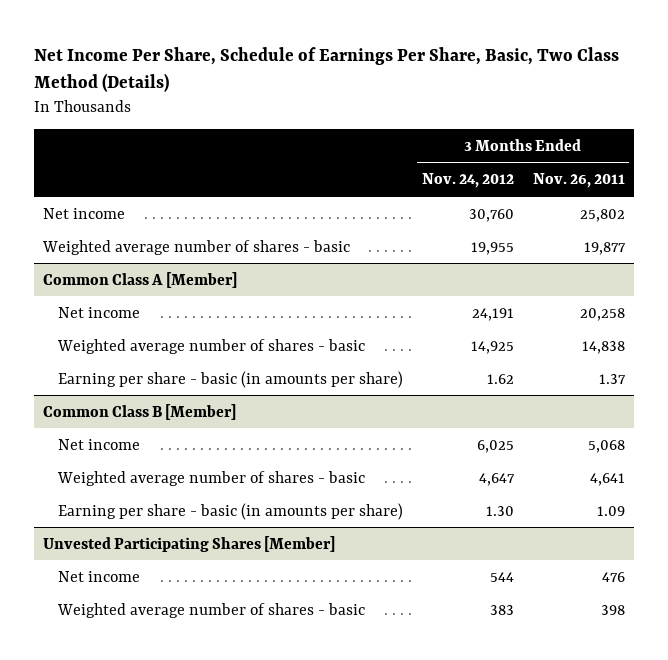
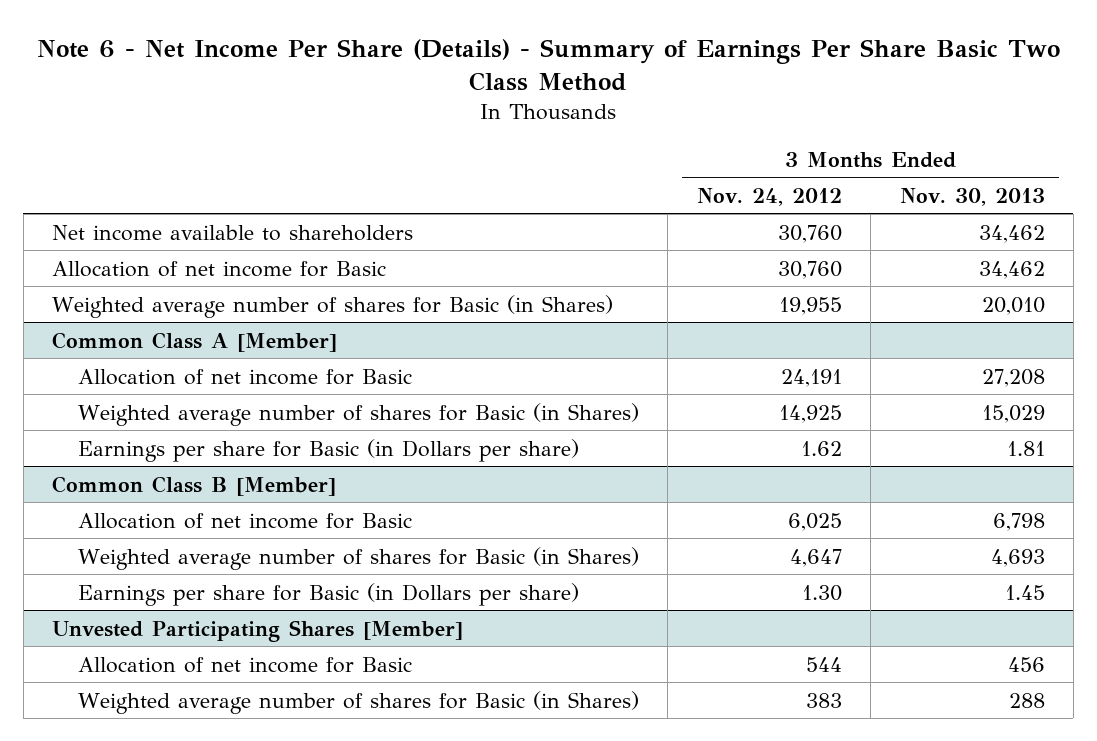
[33,46,619,93] Net Income Per Share, Schedule of Earnings Per Share, Basic, Two Class Method (Details) -> [37,38,1061,92] Note 6 - Net Income Per Share (Details) - Summary of Earnings Per Share Basic Two Class Method
[532,173,625,189] Nov. 26, 2011 -> none
none -> [899,187,1045,206] Nov. 30, 2013
[43,207,126,219] Net income -> [51,224,413,241] Net income available to shareholders
none -> [51,260,386,277] Allocation of net income for Basic
[42,239,351,255] Weighted average number of shares - basic -> [51,294,613,318] Weighted average number of shares for Basic (in Shares)
[57,306,140,318] Net income -> [77,368,412,385] Allocation of net income for Basic
[56,338,365,354] Weighted average number of shares - basic -> [77,402,639,426] Weighted average number of shares for Basic (in Shares)
[57,370,403,388] Earning per share - basic (in amounts per share) -> [77,438,579,462] Earnings per share for Basic (in Dollars per share)
[57,438,140,450] Net income -> [77,512,412,529] Allocation of net income for Basic
[56,470,365,486] Weighted average number of shares - basic -> [77,546,639,570] Weighted average number of shares for Basic (in Shares)
[57,502,403,520] Earning per share - basic (in amounts per share) -> [77,582,579,606] Earnings per share for Basic (in Dollars per share)
[57,570,140,582] Net income -> [77,656,412,673] Allocation of net income for Basic
[56,602,365,618] Weighted average number of shares - basic -> [77,690,639,714] Weighted average number of shares for Basic (in Shares)

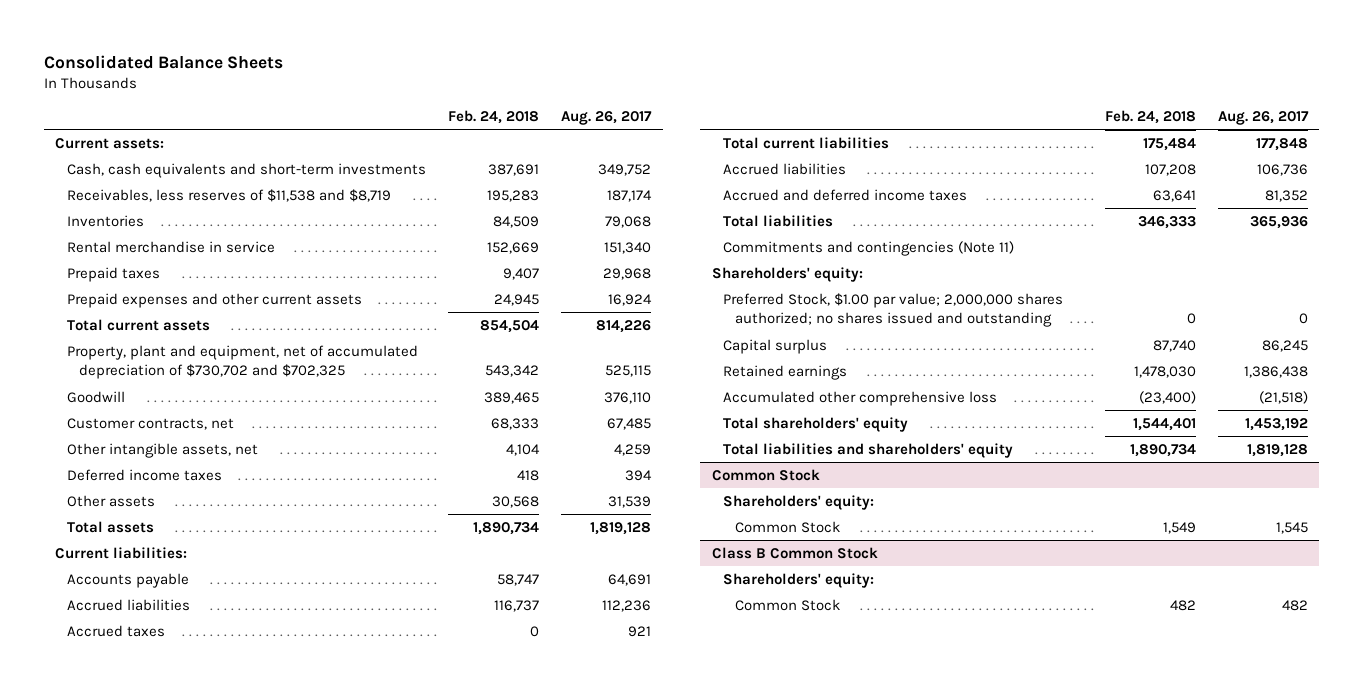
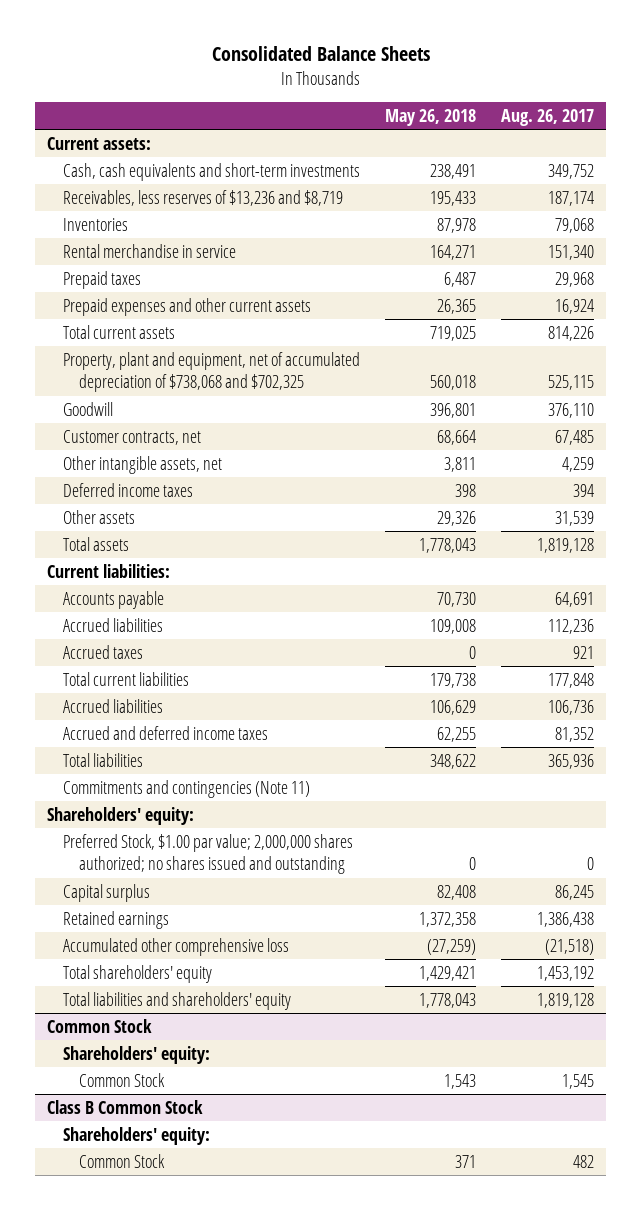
[448,110,540,125] Feb. 24, 2018 -> none
none -> [385,108,477,126] May 26, 2018
[67,188,392,202] Receivables, less reserves of $11,538 and $8,719 -> [63,189,344,206] Receivables, less reserves of $13,236 and $8,719
[67,344,419,380] Property, plant and equipment, net of accumulated depreciation of $730,702 and $702,325 -> [63,351,361,393] Property, plant and equipment, net of accumulated depreciation of $738,068 and $702,325

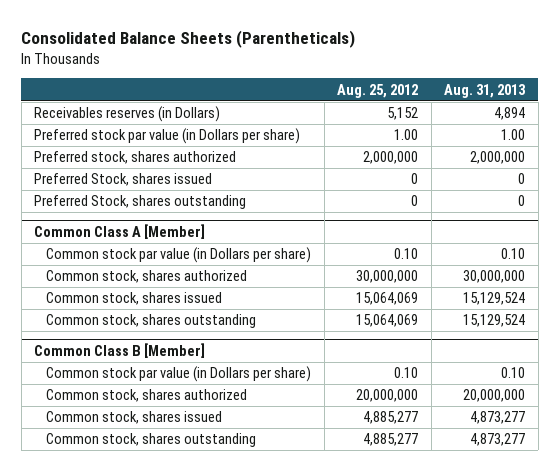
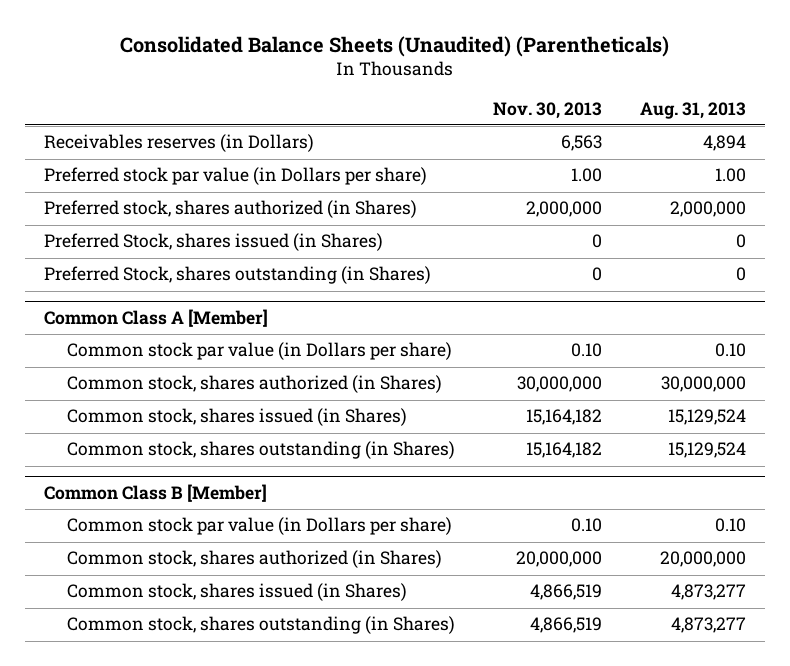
[21,29,356,48] Consolidated Balance Sheets (Parentheticals) -> [119,35,669,57] Consolidated Balance Sheets (Unaudited) (Parentheticals)
[337,83,419,98] Aug. 25, 2012 -> none
none -> [493,101,603,119] Nov. 30, 2013
[34,151,237,165] Preferred stock, shares authorized -> [43,200,417,219] Preferred stock, shares authorized (in Shares)
[34,173,213,187] Preferred Stock, shares issued -> [43,233,383,252] Preferred Stock, shares issued (in Shares)
[34,195,247,210] Preferred Stock, shares outstanding -> [43,266,431,285] Preferred Stock, shares outstanding (in Shares)
[46,270,248,284] Common stock, shares authorized -> [67,375,443,394] Common stock, shares authorized (in Shares)
[46,292,223,306] Common stock, shares issued -> [67,408,408,427] Common stock, shares issued (in Shares)
[46,314,257,329] Common stock, shares outstanding -> [67,441,456,460] Common stock, shares outstanding (in Shares)
[46,389,248,403] Common stock, shares authorized -> [67,550,443,569] Common stock, shares authorized (in Shares)
[46,411,223,425] Common stock, shares issued -> [67,583,408,602] Common stock, shares issued (in Shares)
[46,433,257,448] Common stock, shares outstanding -> [67,616,456,635] Common stock, shares outstanding (in Shares)

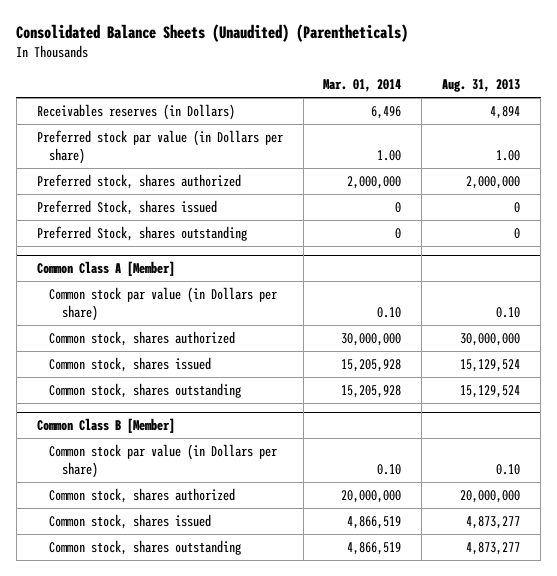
[493,101,603,119] Nov. 30, 2013 -> none
none -> [323,79,402,93] Mar. 01, 2014
[43,200,417,219] Preferred stock, shares authorized (in Shares) -> [36,173,241,189] Preferred stock, shares authorized
[43,233,383,252] Preferred Stock, shares issued (in Shares) -> [36,199,217,215] Preferred Stock, shares issued
[43,266,431,285] Preferred Stock, shares outstanding (in Shares) -> [36,225,247,241] Preferred Stock, shares outstanding
[67,375,443,394] Common stock, shares authorized (in Shares) -> [49,330,236,346] Common stock, shares authorized
[67,408,408,427] Common stock, shares issued (in Shares) -> [49,356,212,372] Common stock, shares issued
[67,441,456,460] Common stock, shares outstanding (in Shares) -> [49,382,242,398] Common stock, shares outstanding
[67,550,443,569] Common stock, shares authorized (in Shares) -> [49,487,236,503] Common stock, shares authorized
[67,583,408,602] Common stock, shares issued (in Shares) -> [49,513,212,529] Common stock, shares issued
[67,616,456,635] Common stock, shares outstanding (in Shares) -> [49,539,242,555] Common stock, shares outstanding

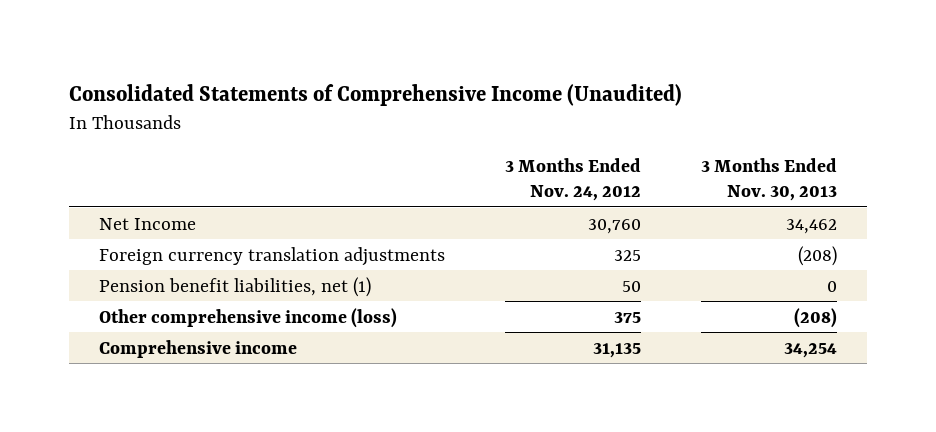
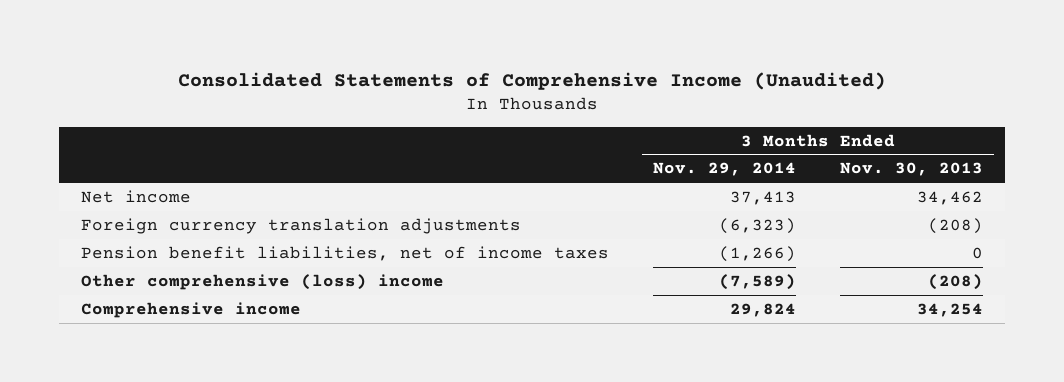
[505,157,642,201] 3 Months Ended Nov. 24, 2012 -> none
none -> [653,162,797,177] Nov. 29, 2014
[99,217,197,230] Net Income -> [80,189,191,203] Net income
[99,276,372,297] Pension benefit liabilities, net (1) -> [80,245,609,261] Pension benefit liabilities, net of income taxes
[99,307,398,328] Other comprehensive income (loss) -> [80,273,444,290] Other comprehensive (loss) income

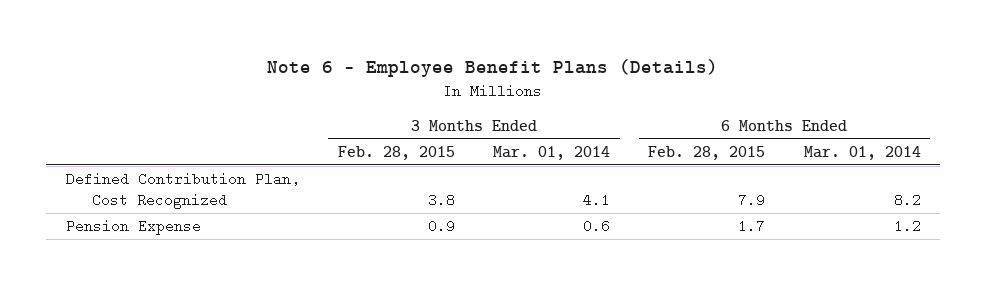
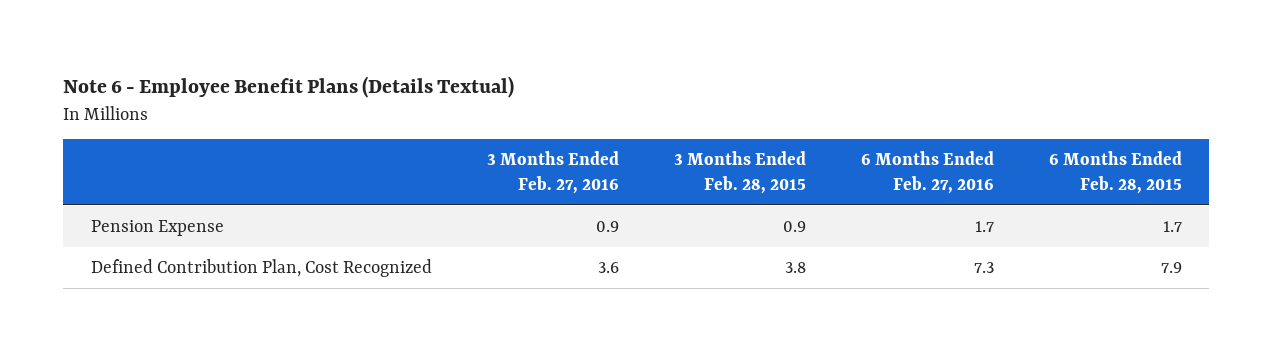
[267,58,719,77] Note 6 - Employee Benefit Plans (Details) -> [63,76,515,99] Note 6 - Employee Benefit Plans (Details Textual)
[493,145,611,160] Mar. 01, 2014 -> none
[803,145,921,160] Mar. 01, 2014 -> none
none -> [486,151,619,195] 3 Months Ended Feb. 27, 2016
none -> [860,151,994,195] 6 Months Ended Feb. 27, 2016
[65,172,300,209] Defined Contribution Plan, Cost Recognized -> [90,258,432,277] Defined Contribution Plan, Cost Recognized

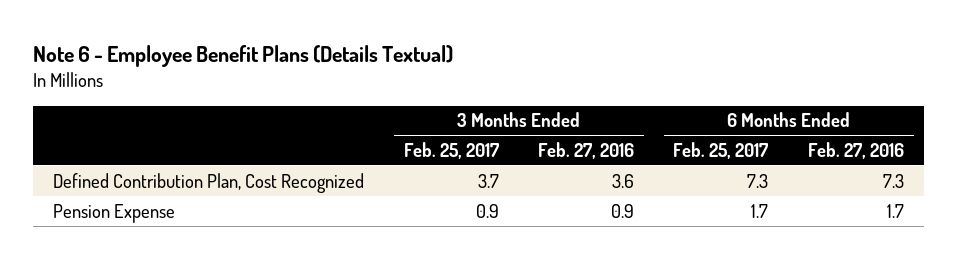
[673,151,806,195] 3 Months Ended Feb. 28, 2015 -> none
[1048,151,1182,195] 6 Months Ended Feb. 28, 2015 -> none
none -> [403,141,499,159] Feb. 25, 2017
none -> [673,141,769,159] Feb. 25, 2017
[90,219,224,236] Pension Expense -> [53,203,176,223] Pension Expense

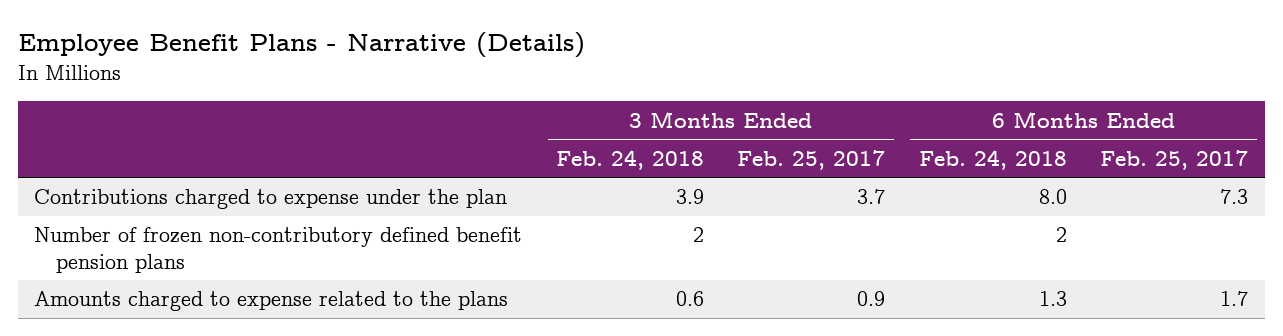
[33,45,454,68] Note 6 - Employee Benefit Plans (Details Textual) -> [17,31,585,58] Employee Benefit Plans - Narrative (Details)
[537,141,634,159] Feb. 27, 2016 -> none
[807,141,904,159] Feb. 27, 2016 -> none
none -> [555,149,704,170] Feb. 24, 2018
none -> [918,149,1067,170] Feb. 24, 2018
[53,172,365,193] Defined Contribution Plan, Cost Recognized -> [34,189,508,210] Contributions charged to expense under the plan
none -> [34,227,523,273] Number of frozen non-contributory defined benefit pension plans
[53,203,176,223] Pension Expense -> [34,291,509,312] Amounts charged to expense related to the plans

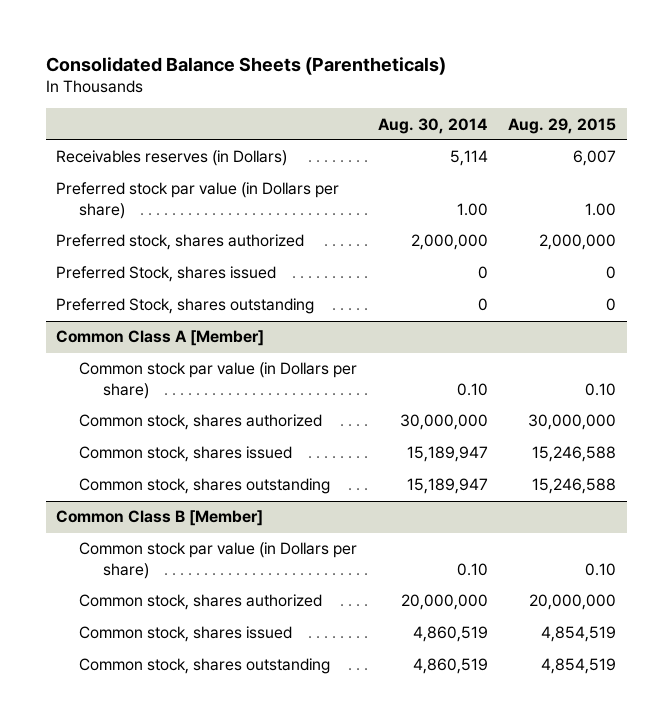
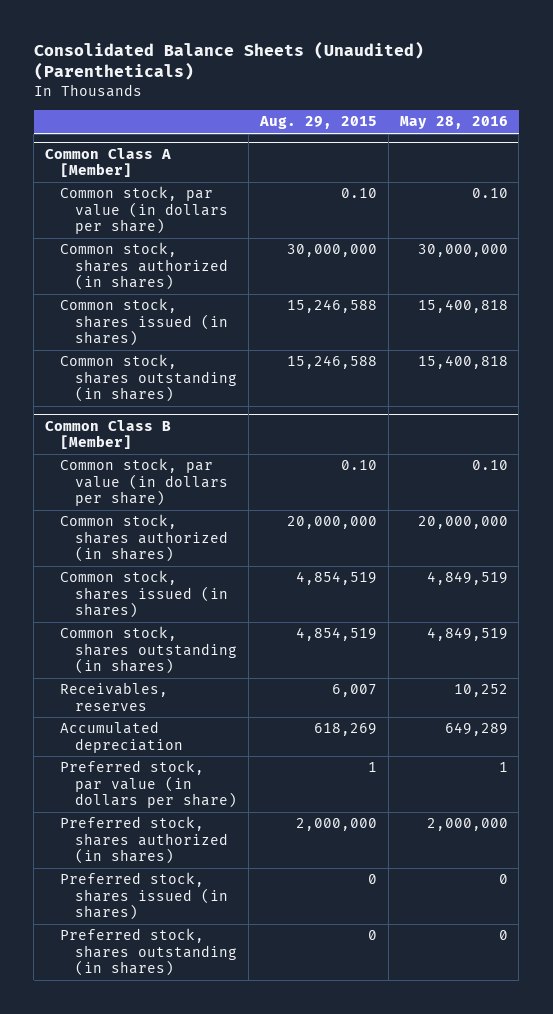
[45,56,446,75] Consolidated Balance Sheets (Parentheticals) -> [33,40,424,81] Consolidated Balance Sheets (Unaudited) (Parentheticals)
[377,117,488,134] Aug. 30, 2014 -> none
none -> [399,116,508,130] May 28, 2016
[55,150,287,167] Receivables reserves (in Dollars) -> none
[55,182,339,219] Preferred stock par value (in Dollars per share) -> none
[55,234,304,251] Preferred stock, shares authorized -> none
[55,266,276,283] Preferred Stock, shares issued -> none
[55,298,314,315] Preferred Stock, shares outstanding -> none
[79,362,358,399] Common stock par value (in Dollars per share) -> [60,186,229,235] Common stock, par value (in dollars per share)
[79,414,323,431] Common stock, shares authorized -> [60,242,229,291] Common stock, shares authorized (in shares)
[79,446,293,463] Common stock, shares issued -> [60,298,229,347] Common stock, shares issued (in shares)
[79,478,331,495] Common stock, shares outstanding -> [60,354,238,403] Common stock, shares outstanding (in shares)
[79,542,358,579] Common stock par value (in Dollars per share) -> [60,458,229,507] Common stock, par value (in dollars per share)
[79,594,323,611] Common stock, shares authorized -> [60,514,229,563] Common stock, shares authorized (in shares)
[79,626,293,643] Common stock, shares issued -> [60,570,229,619] Common stock, shares issued (in shares)
[79,658,331,675] Common stock, shares outstanding -> [60,626,238,675] Common stock, shares outstanding (in shares)
none -> [60,682,169,711] Receivables, reserves
none -> [60,721,184,753] Accumulated depreciation
none -> [60,760,238,809] Preferred stock, par value (in dollars per share)
none -> [60,816,229,865] Preferred stock, shares authorized (in shares)
none -> [60,872,229,921] Preferred stock, shares issued (in shares)
none -> [60,928,238,977] Preferred stock, shares outstanding (in shares)

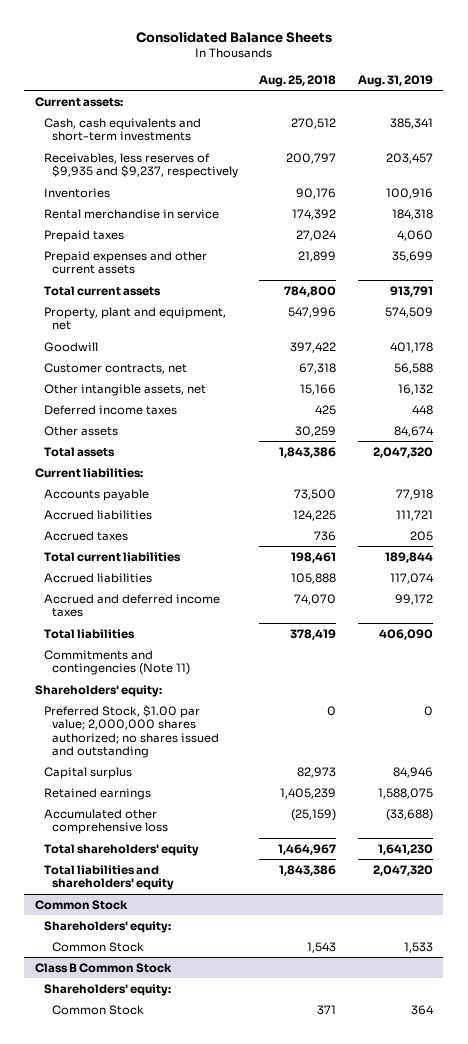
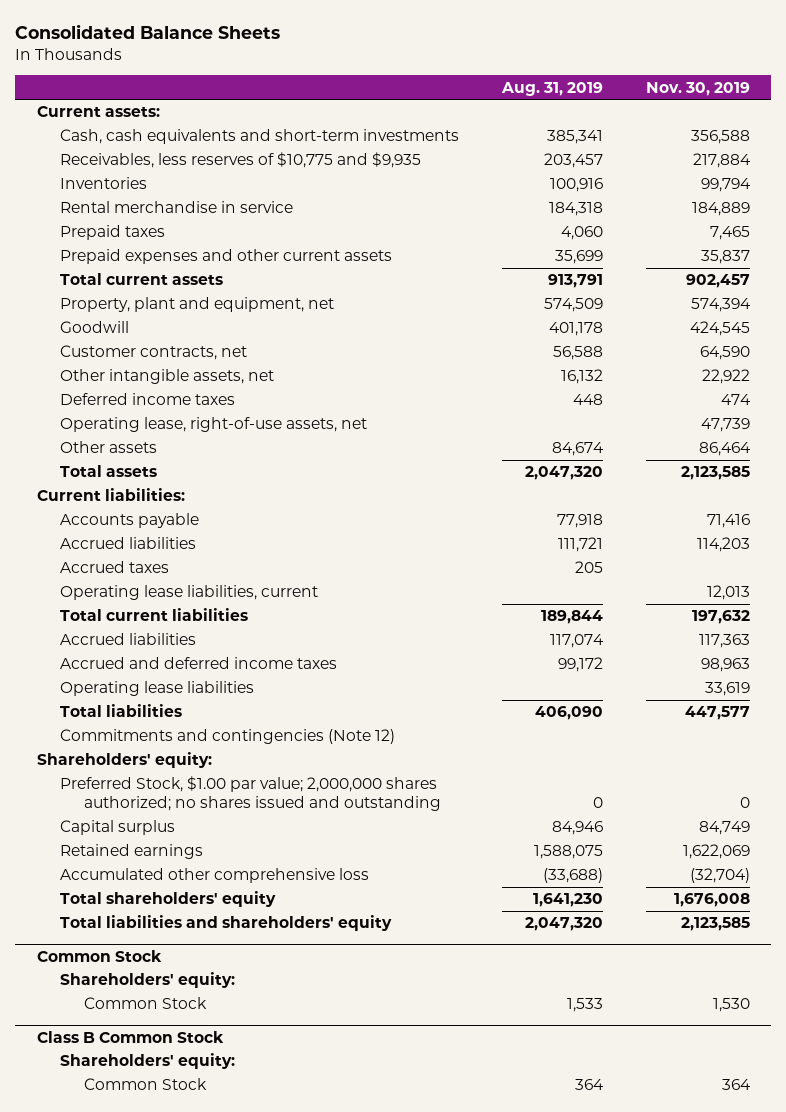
[259,74,337,87] Aug. 25, 2018 -> none
none -> [645,81,750,96] Nov. 30, 2019
[43,152,239,179] Receivables, less reserves of $9,935 and $9,237, respectively -> [60,152,422,169] Receivables, less reserves of $10,775 and $9,935
none -> [60,417,368,433] Operating lease, right-of-use assets, net
none -> [60,585,319,601] Operating lease liabilities, current
none -> [60,681,255,697] Operating lease liabilities
[43,649,191,676] Commitments and contingencies (Note 11) -> [60,729,396,745] Commitments and contingencies (Note 12)

